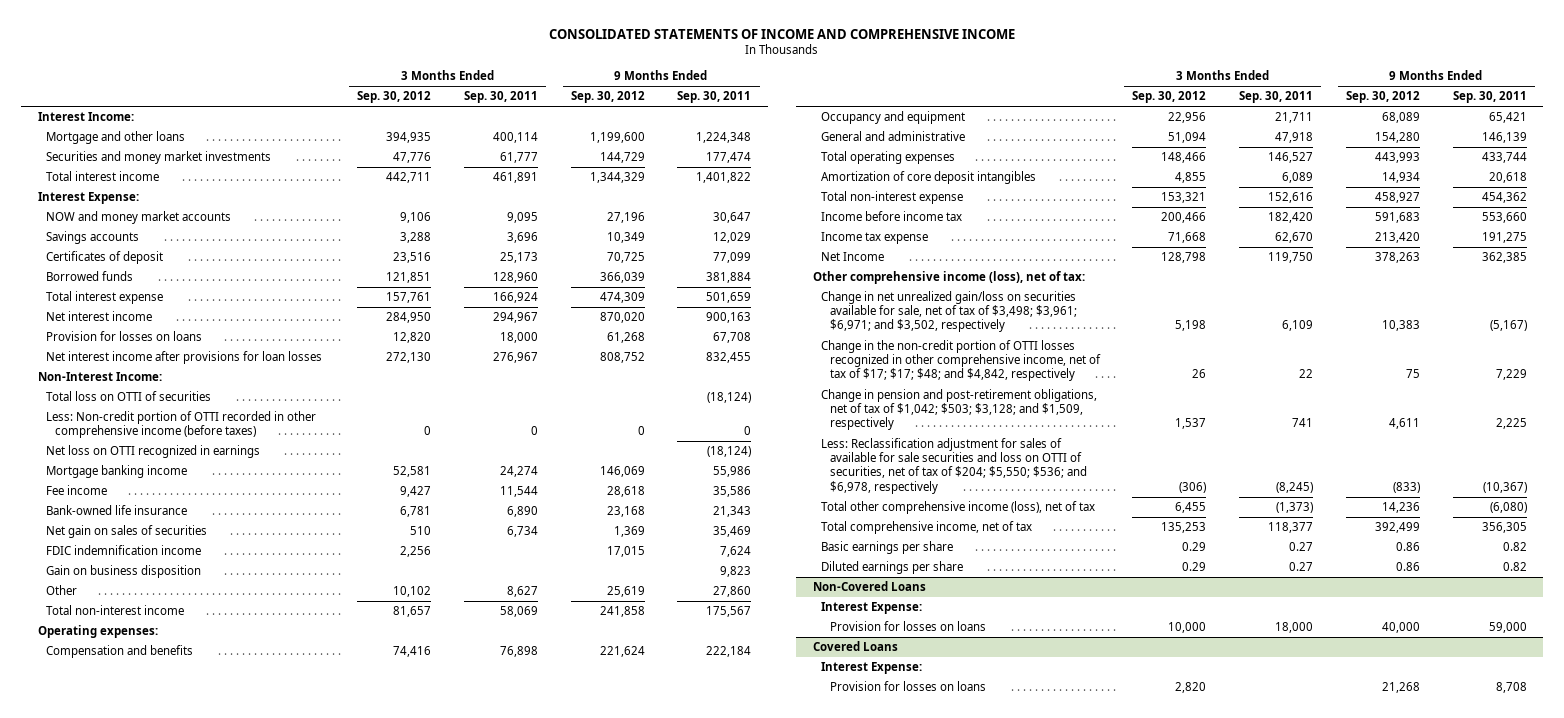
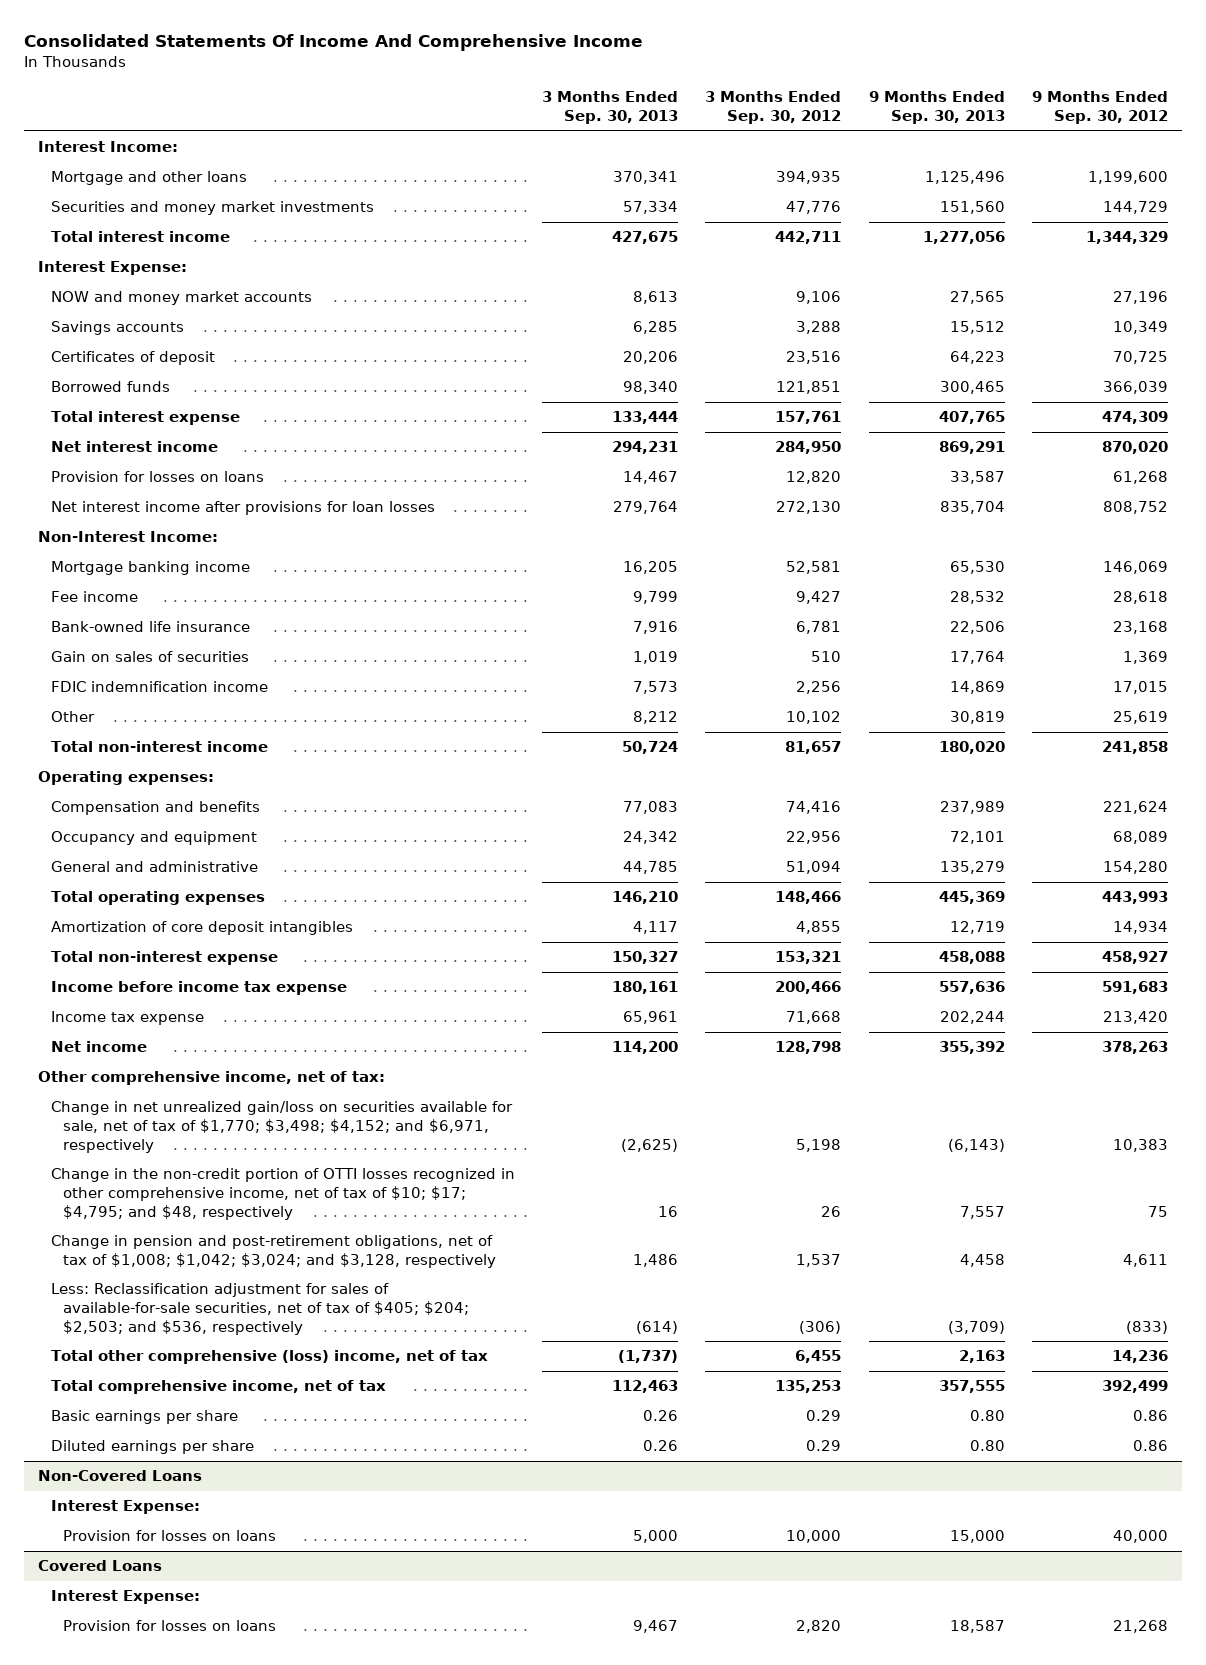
[549,28,1016,39] CONSOLIDATED STATEMENTS OF INCOME AND COMPREHENSIVE INCOME -> [23,34,643,52] Consolidated Statements Of Income And Comprehensive Income
[463,91,538,104] Sep. 30, 2011 -> none
[677,91,752,104] Sep. 30, 2011 -> none
none -> [541,91,678,125] 3 Months Ended Sep. 30, 2013
none -> [868,91,1005,125] 9 Months Ended Sep. 30, 2013
[46,391,212,402] Total loss on OTTI of securities -> none
[46,411,317,439] Less: Non-credit portion of OTTI recorded in other comprehensive income (before taxes) -> none
[46,445,261,459] Net loss on OTTI recognized in earnings -> none
[46,525,208,539] Net gain on sales of securities -> [50,651,249,663] Gain on sales of securities
[46,565,202,579] Gain on business disposition -> none
[821,211,963,222] Income before income tax -> [50,981,347,996] Income before income tax expense
[821,252,885,262] Net Income -> [50,1041,147,1053] Net income
[812,271,1085,285] Other comprehensive income (loss), net of tax: -> [37,1071,385,1086] Other comprehensive income, net of tax:
[821,291,1077,333] Change in net unrealized gain/loss on securities available for sale, net of tax of $3,498; $3,961; $6,971; and $3,502, respectively -> [50,1101,513,1153] Change in net unrealized gain/loss on securities available for sale, net of tax of $1,770; $3,498; $4,152; and $6,971, respectively
[821,340,1101,382] Change in the non-credit portion of OTTI losses recognized in other comprehensive income, net of tax of $17; $17; $48; and $4,842, respectively -> [50,1168,515,1220] Change in the non-credit portion of OTTI losses recognized in other comprehensive income, net of tax of $10; $17; $4,795; and $48, respectively
[821,389,1098,431] Change in pension and post-retirement obligations, net of tax of $1,042; $503; $3,128; and $1,509, respectively -> [50,1235,497,1269] Change in pension and post-retirement obligations, net of tax of $1,008; $1,042; $3,024; and $3,128, respectively
[821,438,1087,494] Less: Reclassification adjustment for sales of available for sale securities and loss on OTTI of securities, net of tax of $204; $5,550; $536; and $6,978, respectively -> [50,1283,470,1335] Less: Reclassification adjustment for sales of available-for-sale securities, net of tax of $405; $204; $2,503; and $536, respectively
[821,501,1096,515] Total other comprehensive income (loss), net of tax -> [50,1350,488,1365] Total other comprehensive (loss) income, net of tax

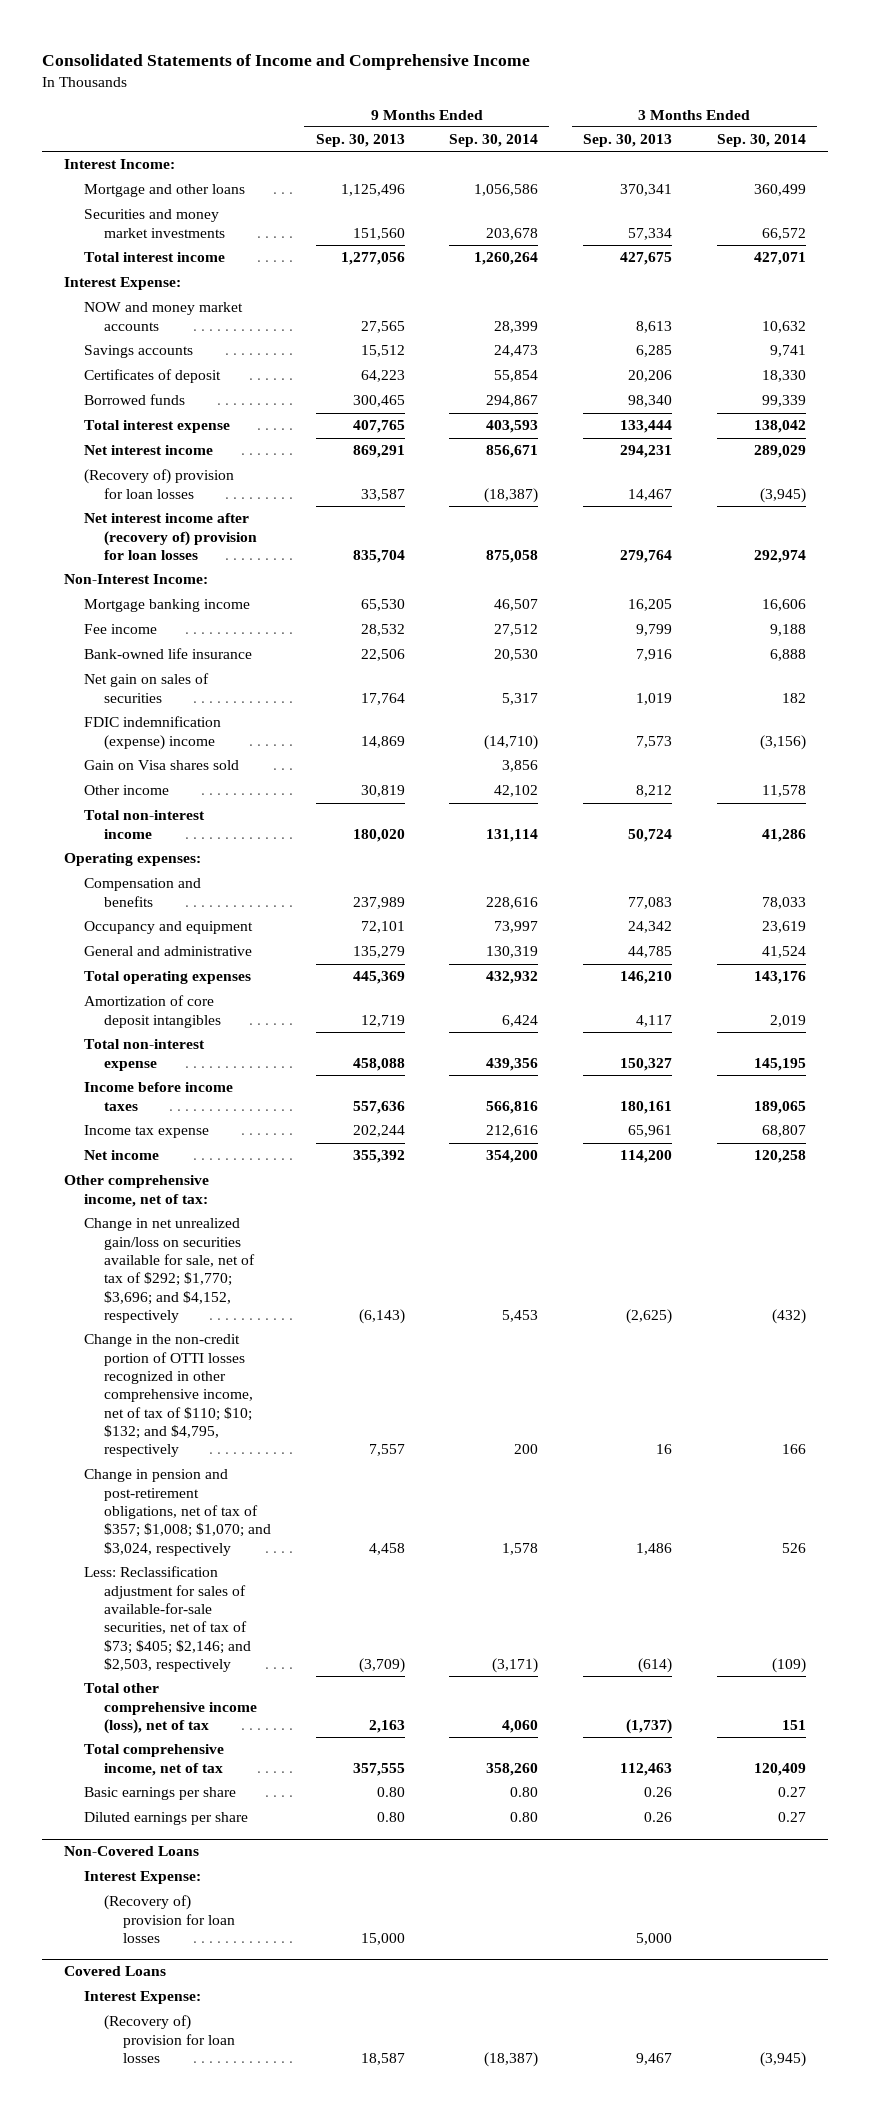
[23,34,643,52] Consolidated Statements Of Income And Comprehensive Income -> [42,54,531,71] Consolidated Statements of Income and Comprehensive Income
[705,91,842,125] 3 Months Ended Sep. 30, 2012 -> none
[1032,91,1169,125] 9 Months Ended Sep. 30, 2012 -> none
none -> [449,134,539,148] Sep. 30, 2014
none -> [716,134,806,148] Sep. 30, 2014
[50,471,264,483] Provision for losses on loans -> [84,469,235,499] (Recovery of) provision for loan losses
[50,501,435,516] Net interest income after provisions for loan losses -> [84,513,257,560] Net interest income after (recovery of) provision for loan losses
[50,651,249,663] Gain on sales of securities -> [84,673,210,703] Net gain on sales of securities
[50,681,268,693] FDIC indemnification income -> [84,716,222,750] FDIC indemnification (expense) income
none -> [84,760,240,771] Gain on Visa shares sold
[50,711,95,723] Other -> [84,785,170,796] Other income
[50,981,347,996] Income before income tax expense -> [84,1082,234,1111] Income before income taxes
[50,1101,513,1153] Change in net unrealized gain/loss on securities available for sale, net of tax of $1,770; $3,498; $4,152; and $6,971, respectively -> [84,1218,255,1324] Change in net unrealized gain/loss on securities available for sale, net of tax of $292; $1,770; $3,696; and $4,152, respectively
[50,1168,515,1220] Change in the non-credit portion of OTTI losses recognized in other comprehensive income, net of tax of $10; $17; $4,795; and $48, respectively -> [84,1334,253,1458] Change in the non-credit portion of OTTI losses recognized in other comprehensive income, net of tax of $110; $10; $132; and $4,795, respectively
[50,1235,497,1269] Change in pension and post-retirement obligations, net of tax of $1,008; $1,042; $3,024; and $3,128, respectively -> [84,1469,271,1556] Change in pension and post-retirement obligations, net of tax of $357; $1,008; $1,070; and $3,024, respectively
[50,1283,470,1335] Less: Reclassification adjustment for sales of available-for-sale securities, net of tax of $405; $204; $2,503; and $536, respectively -> [84,1566,251,1673] Less: Reclassification adjustment for sales of available-for-sale securities, net of tax of $73; $405; $2,146; and $2,503, respectively
[50,1350,488,1365] Total other comprehensive (loss) income, net of tax -> [84,1683,257,1734] Total other comprehensive income (loss), net of tax
[63,1530,277,1542] Provision for losses on loans -> [103,1895,236,1943] (Recovery of) provision for loan losses
[63,1620,277,1632] Provision for losses on loans -> [103,2015,236,2063] (Recovery of) provision for loan losses

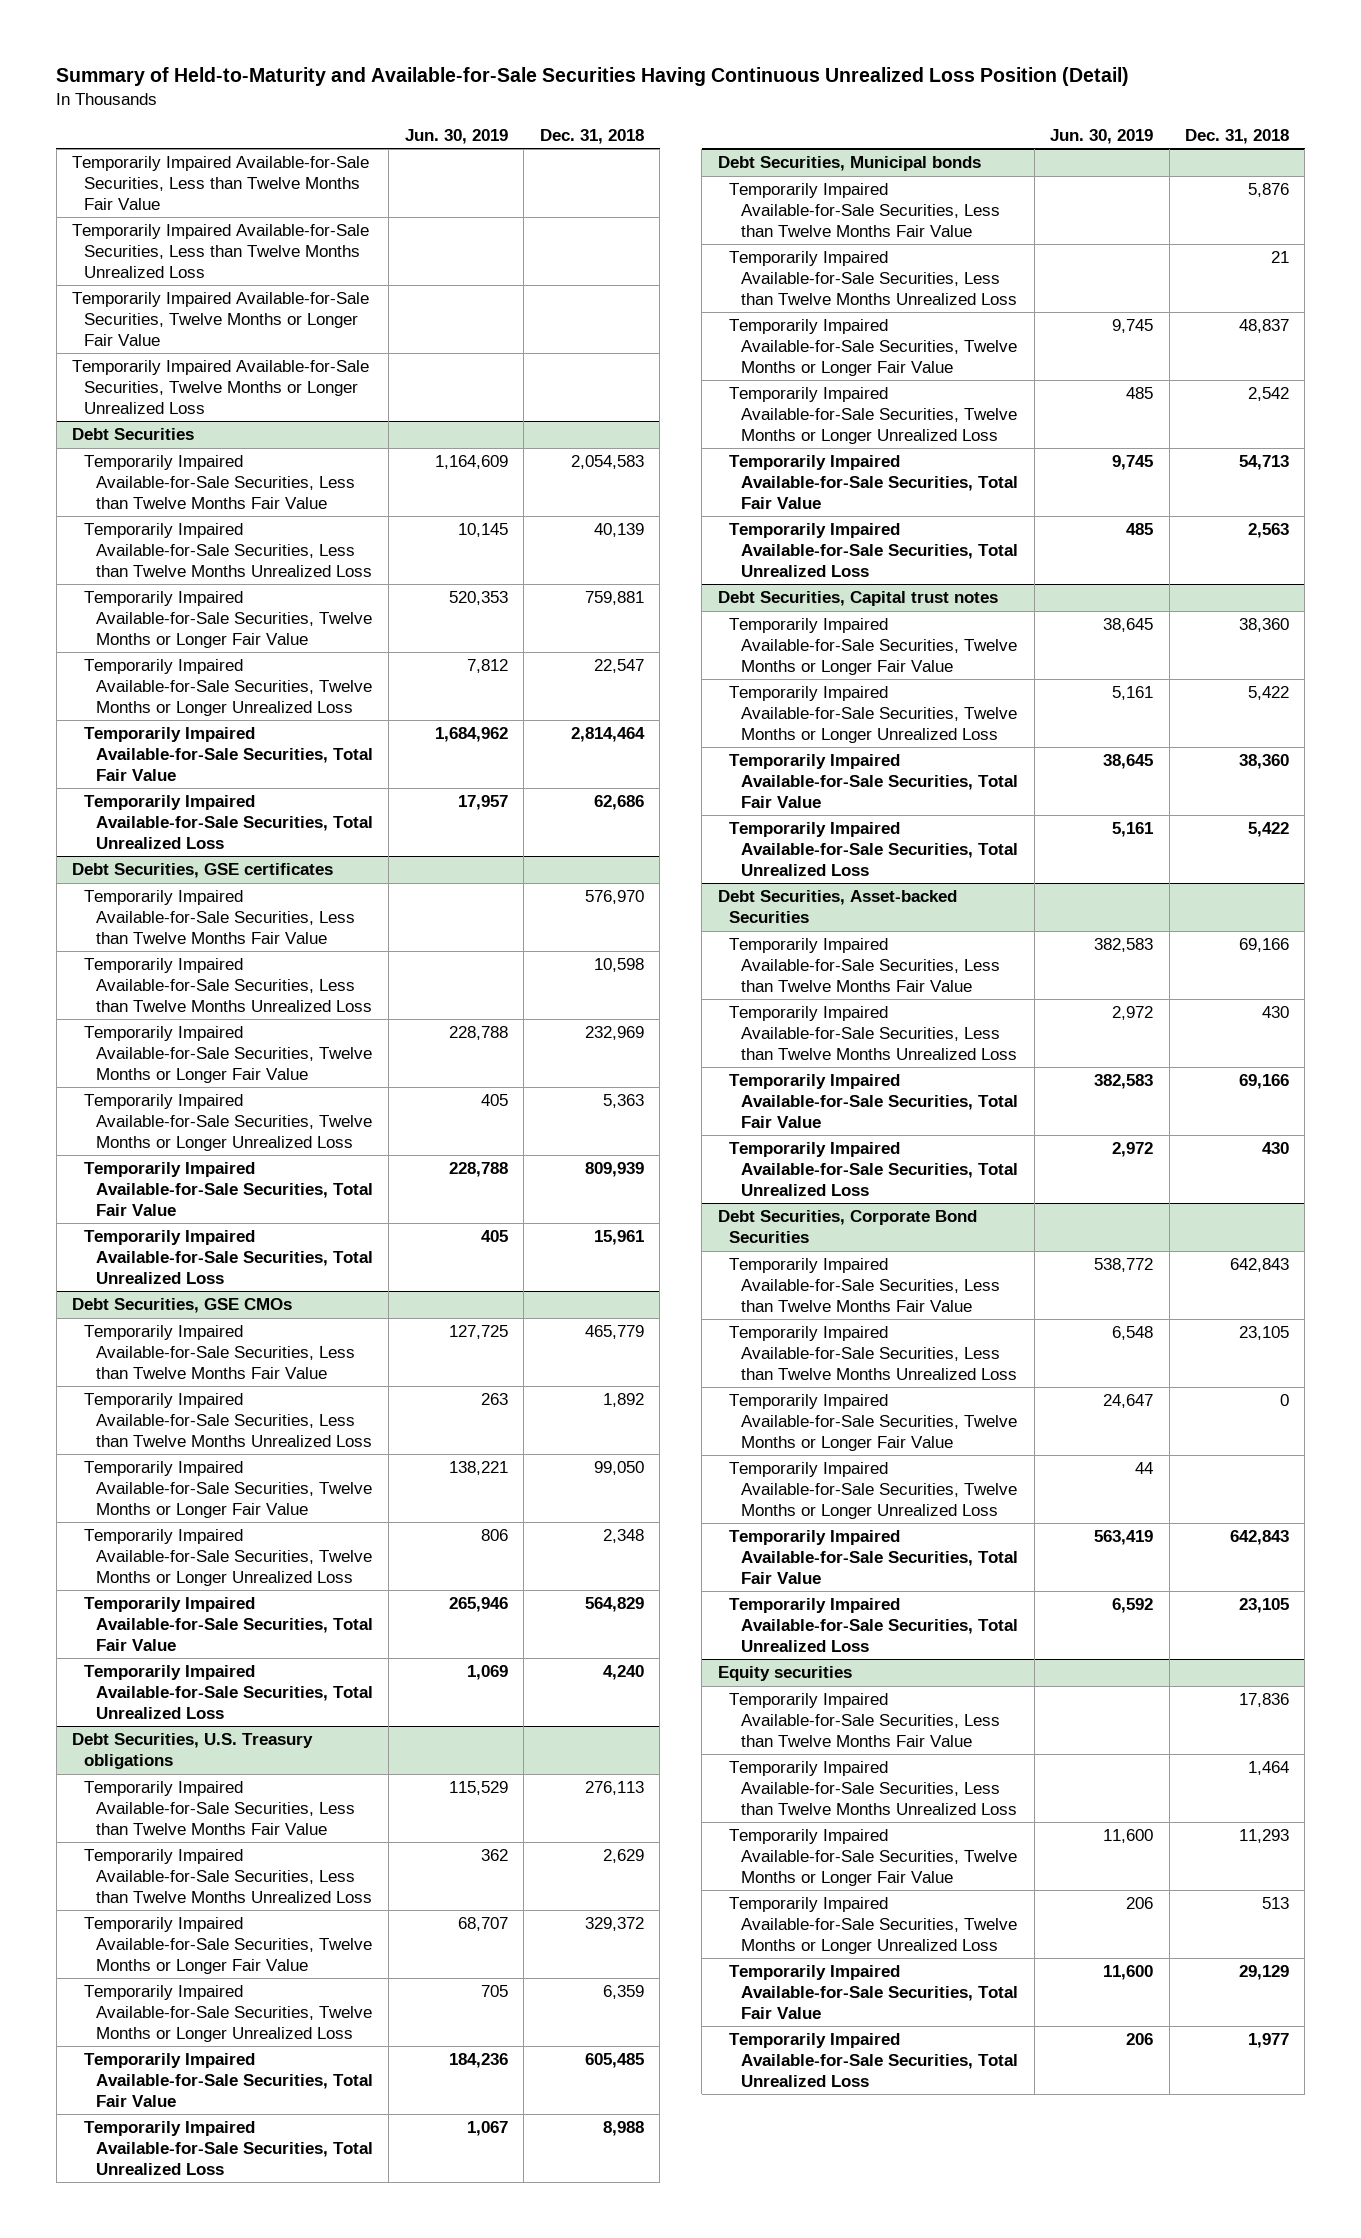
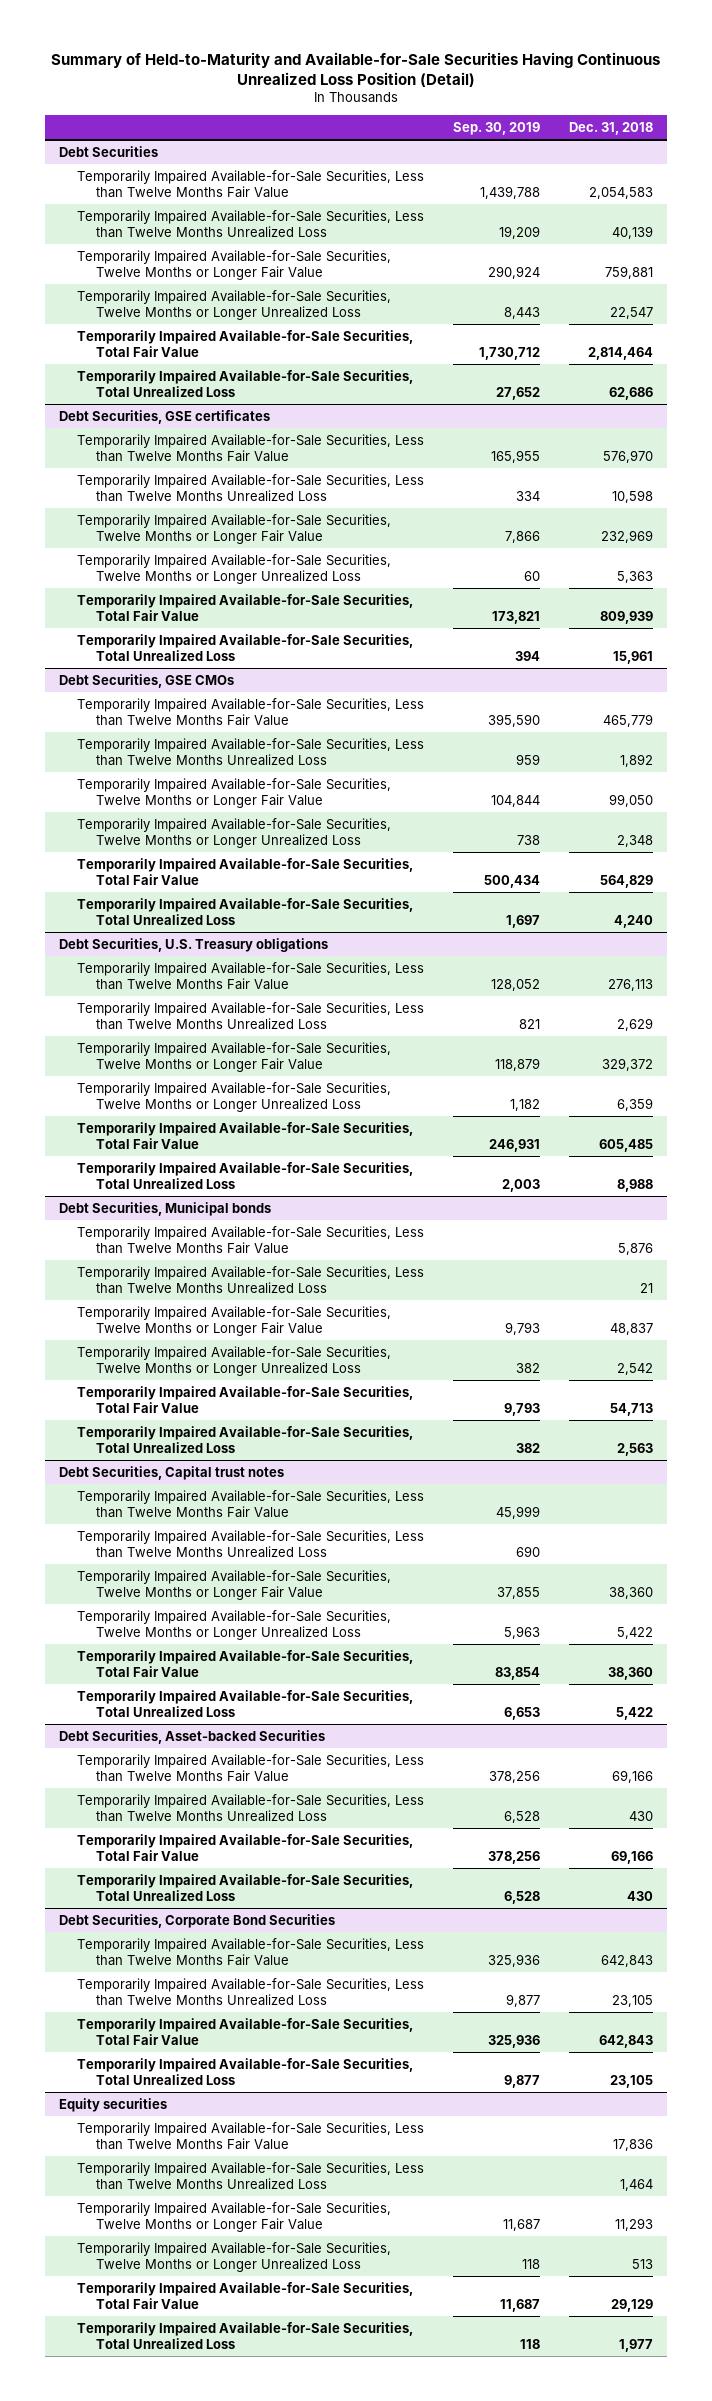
[404,128,508,144] Jun. 30, 2019 -> none
none -> [453,121,541,135] Sep. 30, 2019
[72,156,370,210] Temporarily Impaired Available-for-Sale Securities, Less than Twelve Months Fair Value -> none
[72,224,370,278] Temporarily Impaired Available-for-Sale Securities, Less than Twelve Months Unrealized Loss -> none
[72,292,370,346] Temporarily Impaired Available-for-Sale Securities, Twelve Months or Longer Fair Value -> none
[72,360,370,414] Temporarily Impaired Available-for-Sale Securities, Twelve Months or Longer Unrealized Loss -> none
none -> [77,1489,425,1518] Temporarily Impaired Available-for-Sale Securities, Less than Twelve Months Fair Value
none -> [77,1529,425,1558] Temporarily Impaired Available-for-Sale Securities, Less than Twelve Months Unrealized Loss
[729,1394,1018,1451] Temporarily Impaired Available-for-Sale Securities, Twelve Months or Longer Fair Value -> none
[729,1462,1018,1519] Temporarily Impaired Available-for-Sale Securities, Twelve Months or Longer Unrealized Loss -> none

